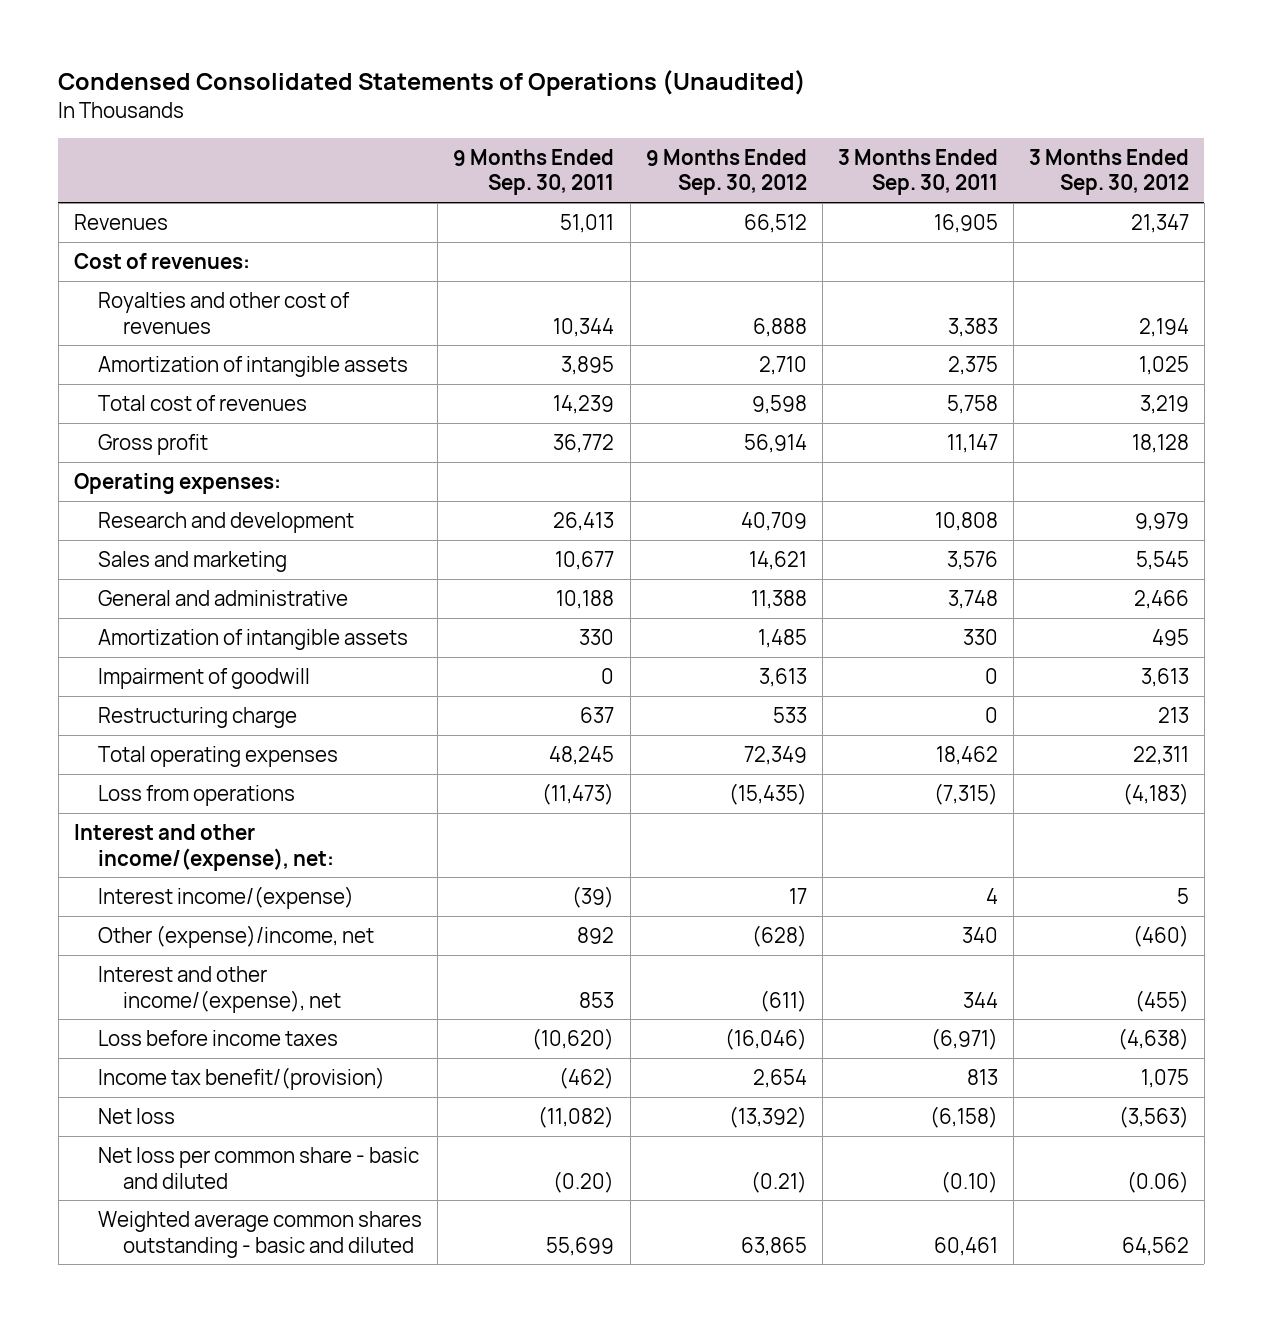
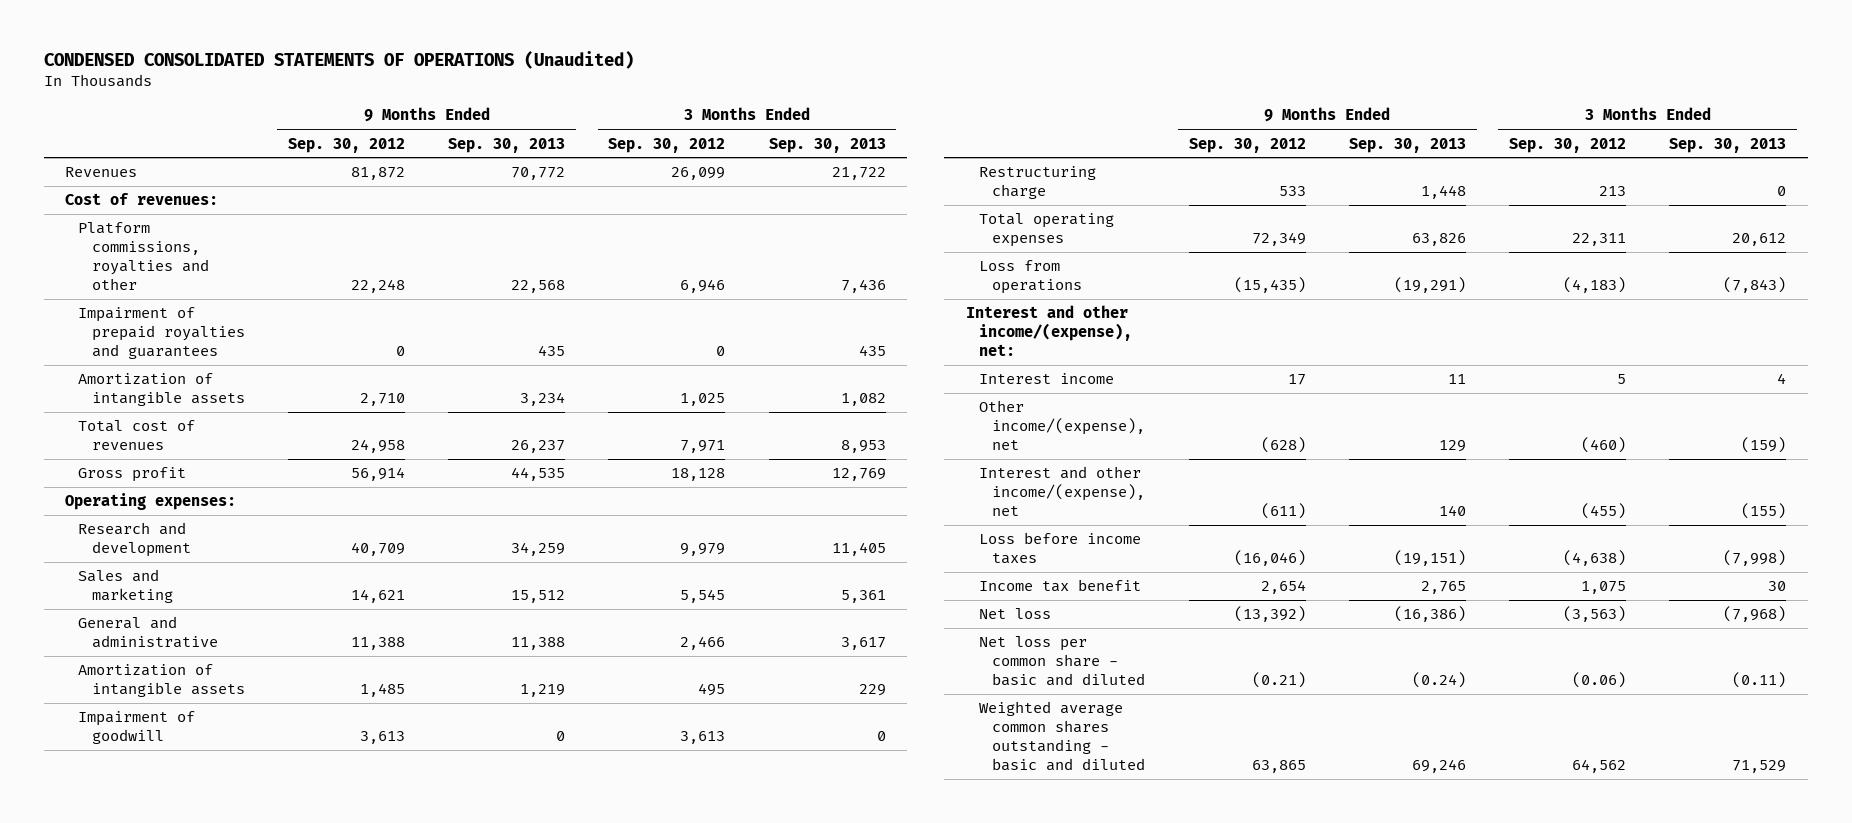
[58,70,807,97] Condensed Consolidated Statements of Operations (Unaudited) -> [43,51,634,70] CONDENSED CONSOLIDATED STATEMENTS OF OPERATIONS (Unaudited)
[453,148,615,196] 9 Months Ended Sep. 30, 2011 -> none
[837,148,998,196] 3 Months Ended Sep. 30, 2011 -> none
none -> [448,137,566,153] Sep. 30, 2013
none -> [768,137,886,153] Sep. 30, 2013
[743,213,807,233] 66,512 -> [350,167,405,181] 81,872
[1130,213,1189,233] 21,347 -> [671,167,726,181] 26,099
[98,291,351,334] Royalties and other cost of revenues -> none
none -> [78,222,209,291] Platform commissions, royalties and other
none -> [78,307,245,360] Impairment of prepaid royalties and guarantees
[751,394,807,414] 9,598 -> [350,439,405,454] 24,958
[1139,394,1189,414] 3,219 -> [680,440,726,454] 7,971
[98,885,355,909] Interest income/(expense) -> [979,373,1115,385] Interest income
[98,924,375,948] Other (expense)/income, net -> [979,400,1146,451] Other income/(expense), net
[98,1066,386,1090] Income tax benefit/(provision) -> [979,579,1142,593] Income tax benefit

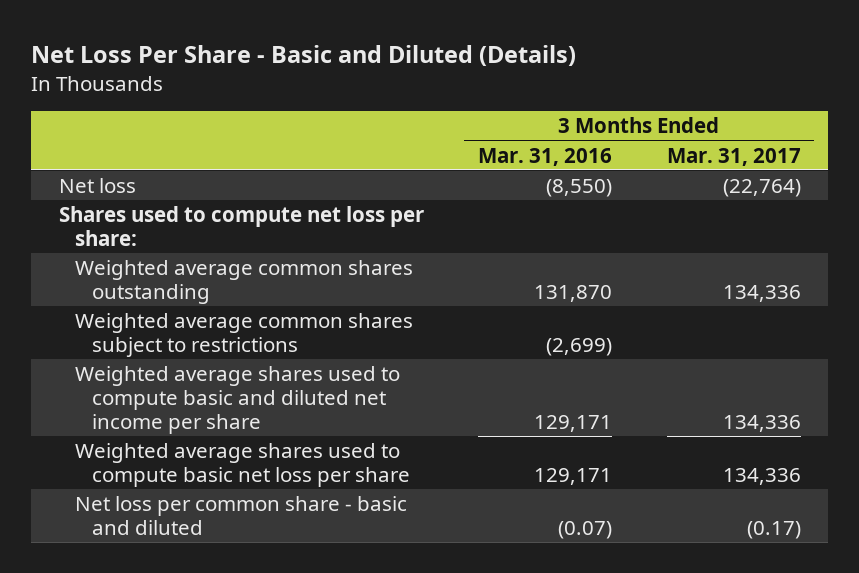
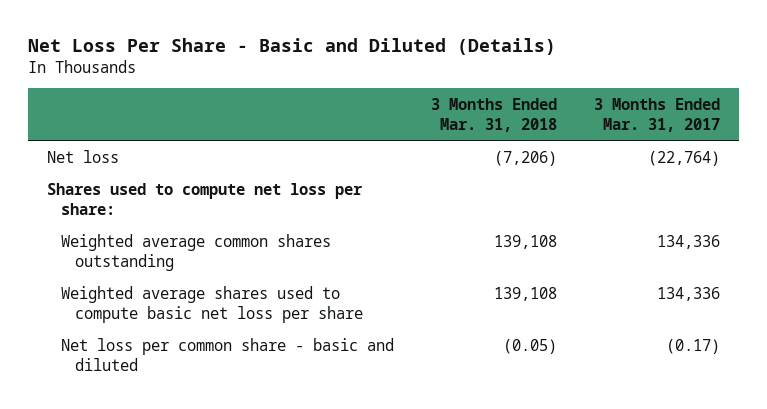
[478,147,613,166] Mar. 31, 2016 -> none
none -> [430,98,557,132] 3 Months Ended Mar. 31, 2018
[75,312,414,358] Weighted average common shares subject to restrictions -> none
[75,365,401,435] Weighted average shares used to compute basic and diluted net income per share -> none

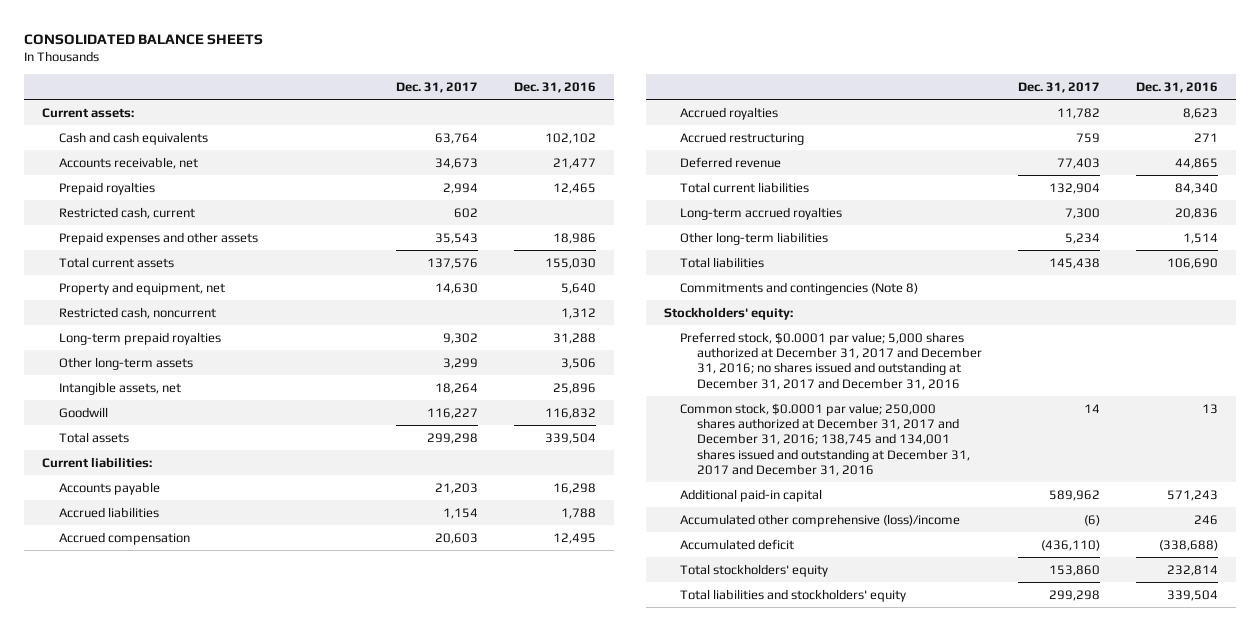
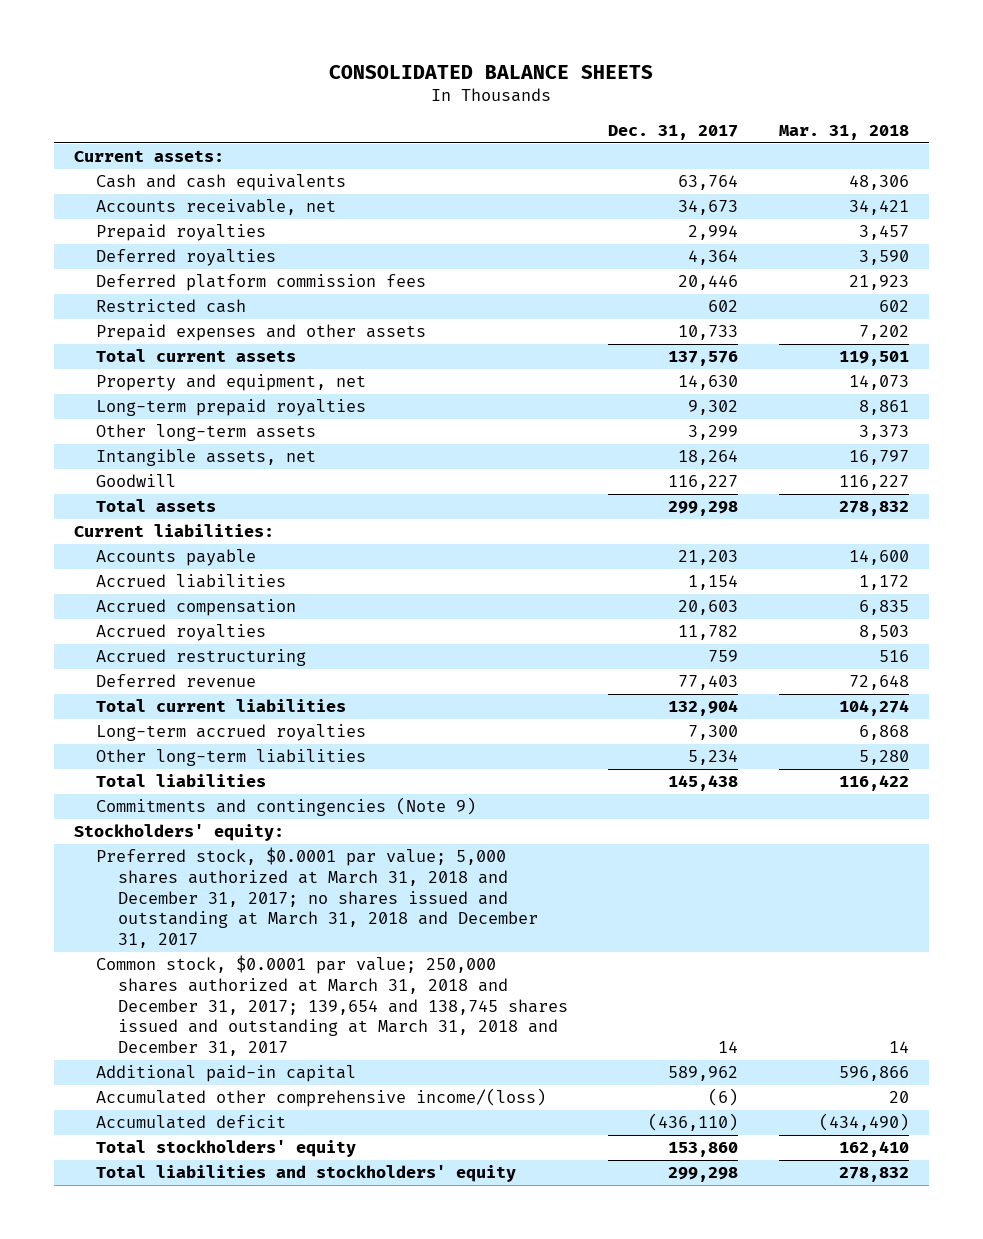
[514,81,597,93] Dec. 31, 2016 -> none
none -> [778,125,909,141] Mar. 31, 2018
none -> [95,249,276,267] Deferred royalties
none -> [95,274,426,292] Deferred platform commission fees
[58,206,195,219] Restricted cash, current -> [95,299,246,314] Restricted cash
[435,232,479,244] 35,543 -> [678,325,739,341] 10,733
[58,306,216,319] Restricted cash, noncurrent -> none
[680,281,919,295] Commitments and contingencies (Note 8) -> [95,797,476,817] Commitments and contingencies (Note 9)
[680,331,982,390] Preferred stock, $0.0001 par value; 5,000 shares authorized at December 31, 2017 and December 31, 2016; no shares issued and outstanding at December 31, 2017 and December 31, 2016 -> [95,847,538,948] Preferred stock, $0.0001 par value; 5,000 shares authorized at March 31, 2018 and December 31, 2017; no shares issued and outstanding at March 31, 2018 and December 31, 2017
[680,402,970,476] Common stock, $0.0001 par value; 250,000 shares authorized at December 31, 2017 and December 31, 2016; 138,745 and 134,001 shares issued and outstanding at December 31, 2017 and December 31, 2016 -> [95,955,568,1056] Common stock, $0.0001 par value; 250,000 shares authorized at March 31, 2018 and December 31, 2017; 139,654 and 138,745 shares issued and outstanding at March 31, 2018 and December 31, 2017
[680,513,961,527] Accumulated other comprehensive (loss)/income -> [95,1088,546,1108] Accumulated other comprehensive income/(loss)

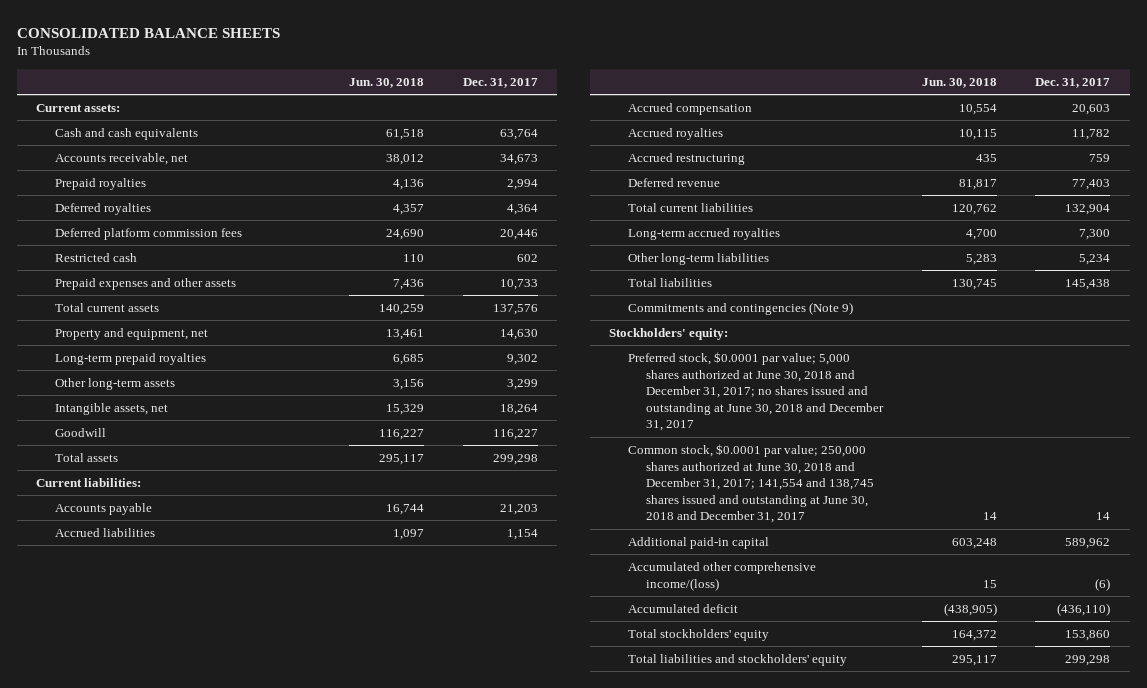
[778,125,909,141] Mar. 31, 2018 -> none
none -> [348,77,424,88] Jun. 30, 2018
[95,847,538,948] Preferred stock, $0.0001 par value; 5,000 shares authorized at March 31, 2018 and December 31, 2017; no shares issued and outstanding at March 31, 2018 and December 31, 2017 -> [627,352,885,432] Preferred stock, $0.0001 par value; 5,000 shares authorized at June 30, 2018 and December 31, 2017; no shares issued and outstanding at June 30, 2018 and December 31, 2017
[95,955,568,1056] Common stock, $0.0001 par value; 250,000 shares authorized at March 31, 2018 and December 31, 2017; 139,654 and 138,745 shares issued and outstanding at March 31, 2018 and December 31, 2017 -> [627,444,875,524] Common stock, $0.0001 par value; 250,000 shares authorized at June 30, 2018 and December 31, 2017; 141,554 and 138,745 shares issued and outstanding at June 30, 2018 and December 31, 2017

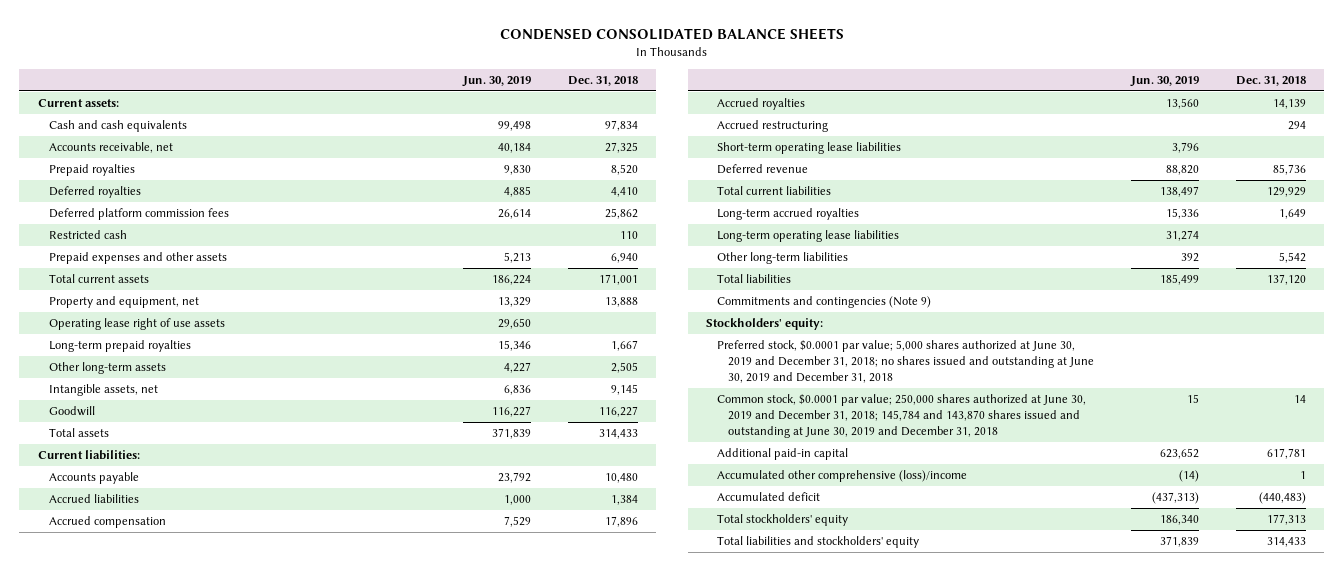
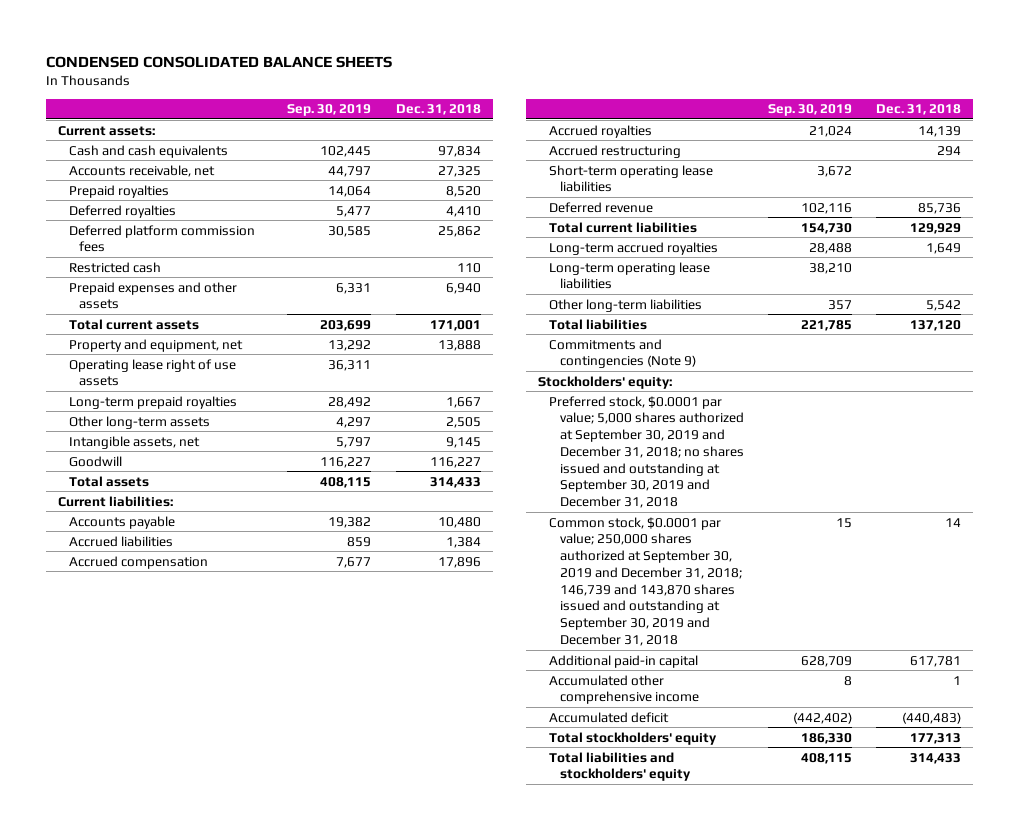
[461,75,531,87] Jun. 30, 2019 -> none
none -> [287,104,372,117] Sep. 30, 2019
[717,340,1095,384] Preferred stock, $0.0001 par value; 5,000 shares authorized at June 30, 2019 and December 31, 2018; no shares issued and outstanding at June 30, 2019 and December 31, 2018 -> [549,395,744,509] Preferred stock, $0.0001 par value; 5,000 shares authorized at September 30, 2019 and December 31, 2018; no shares issued and outstanding at September 30, 2019 and December 31, 2018
[717,394,1087,439] Common stock, $0.0001 par value; 250,000 shares authorized at June 30, 2019 and December 31, 2018; 145,784 and 143,870 shares issued and outstanding at June 30, 2019 and December 31, 2018 -> [549,516,742,646] Common stock, $0.0001 par value; 250,000 shares authorized at September 30, 2019 and December 31, 2018; 146,739 and 143,870 shares issued and outstanding at September 30, 2019 and December 31, 2018
[717,470,968,483] Accumulated other comprehensive (loss)/income -> [549,674,699,705] Accumulated other comprehensive income

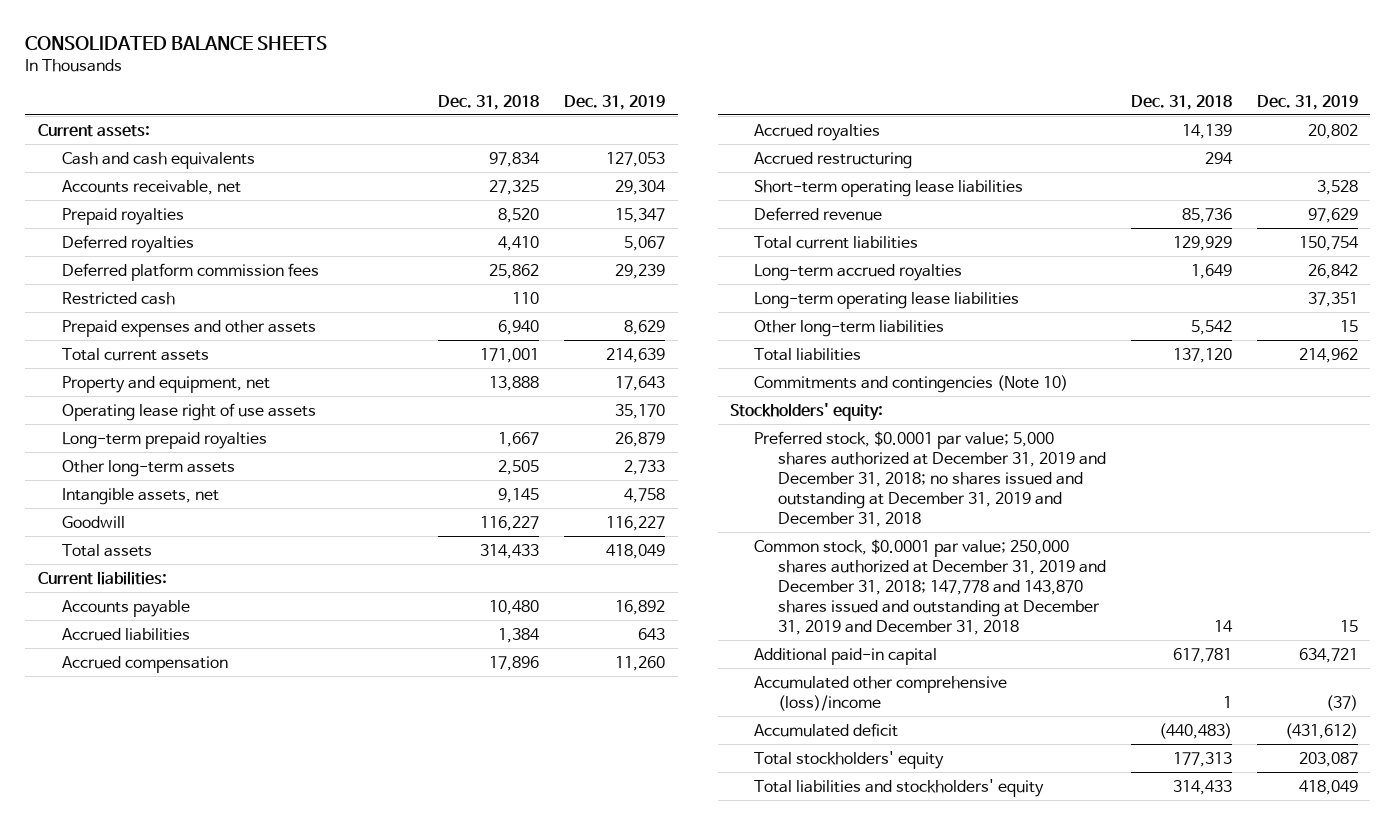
[45,55,392,68] CONDENSED CONSOLIDATED BALANCE SHEETS -> [25,35,328,50] CONSOLIDATED BALANCE SHEETS
[287,104,372,117] Sep. 30, 2019 -> none
none -> [564,94,666,110] Dec. 31, 2019
[549,338,696,369] Commitments and contingencies (Note 9) -> [753,374,1068,393] Commitments and contingencies (Note 10)
[549,395,744,509] Preferred stock, $0.0001 par value; 5,000 shares authorized at September 30, 2019 and December 31, 2018; no shares issued and outstanding at September 30, 2019 and December 31, 2018 -> [753,430,1106,527] Preferred stock, $0.0001 par value; 5,000 shares authorized at December 31, 2019 and December 31, 2018; no shares issued and outstanding at December 31, 2019 and December 31, 2018
[549,516,742,646] Common stock, $0.0001 par value; 250,000 shares authorized at September 30, 2019 and December 31, 2018; 146,739 and 143,870 shares issued and outstanding at September 30, 2019 and December 31, 2018 -> [753,538,1106,635] Common stock, $0.0001 par value; 250,000 shares authorized at December 31, 2019 and December 31, 2018; 147,778 and 143,870 shares issued and outstanding at December 31, 2019 and December 31, 2018
[549,674,699,705] Accumulated other comprehensive income -> [753,675,1007,711] Accumulated other comprehensive (loss)/income

